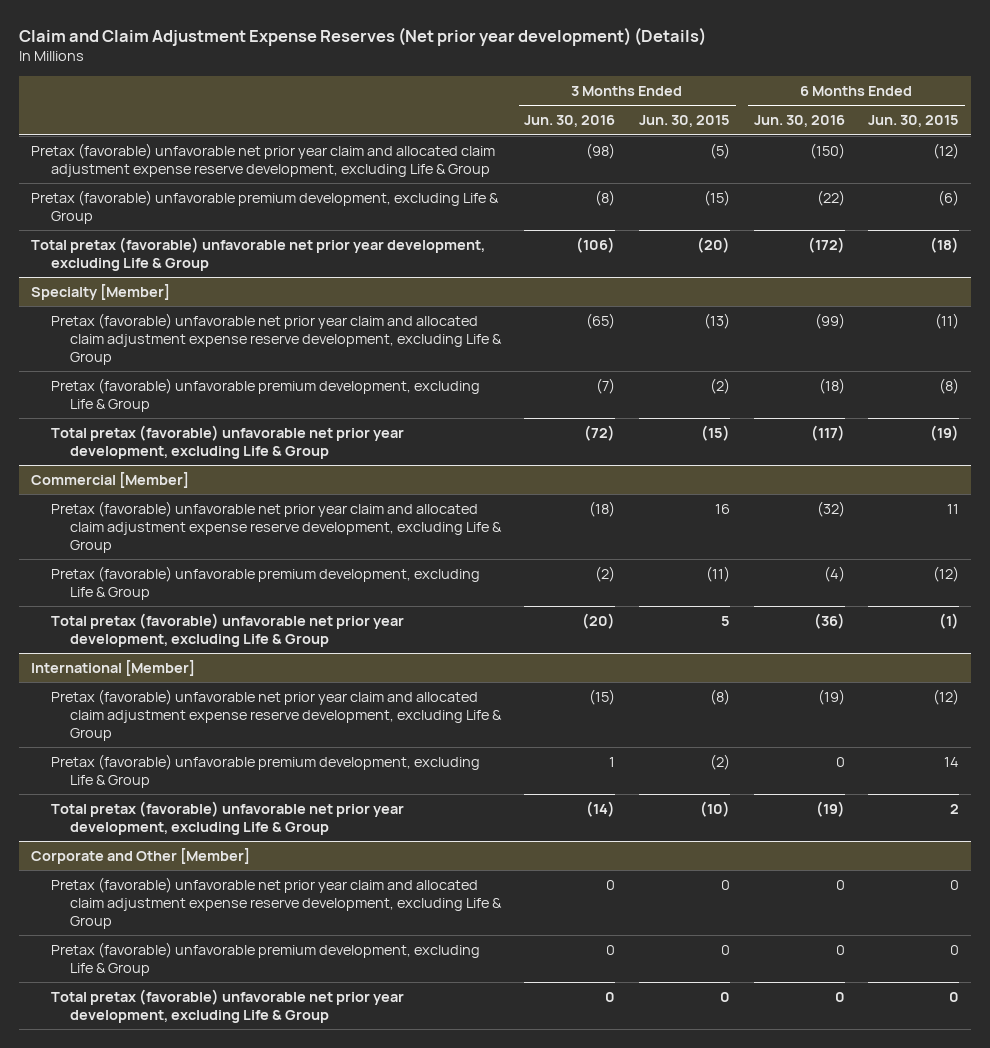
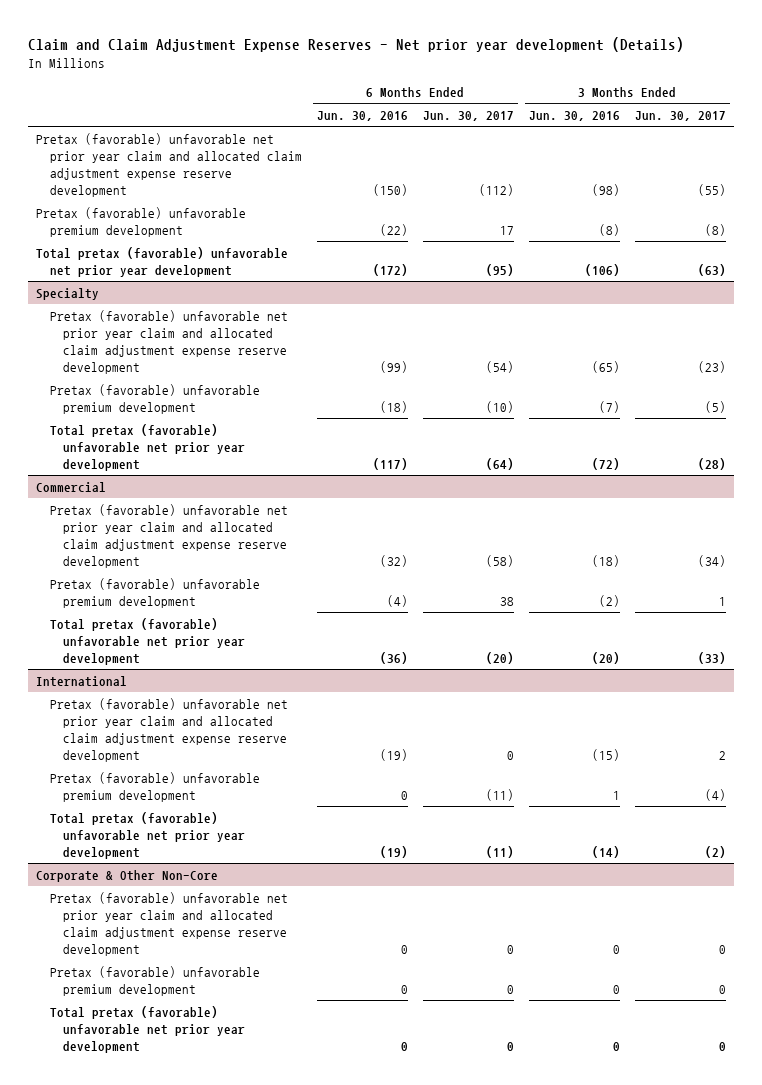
[19,26,707,46] Claim and Claim Adjustment Expense Reserves (Net prior year development) (Details) -> [28,37,685,53] Claim and Claim Adjustment Expense Reserves - Net prior year development (Details)
[639,115,731,128] Jun. 30, 2015 -> none
[868,115,960,128] Jun. 30, 2015 -> none
none -> [422,110,514,121] Jun. 30, 2017
none -> [635,110,727,121] Jun. 30, 2017
[31,142,496,177] Pretax (favorable) unfavorable net prior year claim and allocated claim adjustment expense reserve development, excluding Life & Group -> [36,132,302,198] Pretax (favorable) unfavorable net prior year claim and allocated claim adjustment expense reserve development
[31,189,500,224] Pretax (favorable) unfavorable premium development, excluding Life & Group -> [36,206,247,237] Pretax (favorable) unfavorable premium development
[31,236,486,271] Total pretax (favorable) unfavorable net prior year development, excluding Life & Group -> [36,246,289,277] Total pretax (favorable) unfavorable net prior year development
[31,283,171,300] Specialty [Member] -> [36,287,100,300] Specialty
[50,312,502,366] Pretax (favorable) unfavorable net prior year claim and allocated claim adjustment expense reserve development, excluding Life & Group -> [49,309,288,375] Pretax (favorable) unfavorable net prior year claim and allocated claim adjustment expense reserve development
[50,377,480,412] Pretax (favorable) unfavorable premium development, excluding Life & Group -> [49,383,260,414] Pretax (favorable) unfavorable premium development
[50,424,404,459] Total pretax (favorable) unfavorable net prior year development, excluding Life & Group -> [49,423,246,471] Total pretax (favorable) unfavorable net prior year development
[31,471,190,488] Commercial [Member] -> [36,481,107,492] Commercial
[50,500,502,554] Pretax (favorable) unfavorable net prior year claim and allocated claim adjustment expense reserve development, excluding Life & Group -> [49,503,288,569] Pretax (favorable) unfavorable net prior year claim and allocated claim adjustment expense reserve development
[50,565,480,600] Pretax (favorable) unfavorable premium development, excluding Life & Group -> [49,577,260,608] Pretax (favorable) unfavorable premium development
[50,612,404,647] Total pretax (favorable) unfavorable net prior year development, excluding Life & Group -> [49,617,246,665] Total pretax (favorable) unfavorable net prior year development
[31,659,196,676] International [Member] -> [36,675,128,687] International
[50,688,502,742] Pretax (favorable) unfavorable net prior year claim and allocated claim adjustment expense reserve development, excluding Life & Group -> [49,697,288,763] Pretax (favorable) unfavorable net prior year claim and allocated claim adjustment expense reserve development
[50,753,480,788] Pretax (favorable) unfavorable premium development, excluding Life & Group -> [49,771,260,802] Pretax (favorable) unfavorable premium development
[50,800,404,835] Total pretax (favorable) unfavorable net prior year development, excluding Life & Group -> [49,811,246,859] Total pretax (favorable) unfavorable net prior year development
[31,847,251,864] Corporate and Other [Member] -> [36,869,219,882] Corporate & Other Non-Core
[50,876,502,930] Pretax (favorable) unfavorable net prior year claim and allocated claim adjustment expense reserve development, excluding Life & Group -> [49,891,288,957] Pretax (favorable) unfavorable net prior year claim and allocated claim adjustment expense reserve development
[50,941,480,976] Pretax (favorable) unfavorable premium development, excluding Life & Group -> [49,965,260,996] Pretax (favorable) unfavorable premium development
[50,988,404,1023] Total pretax (favorable) unfavorable net prior year development, excluding Life & Group -> [49,1005,246,1053] Total pretax (favorable) unfavorable net prior year development

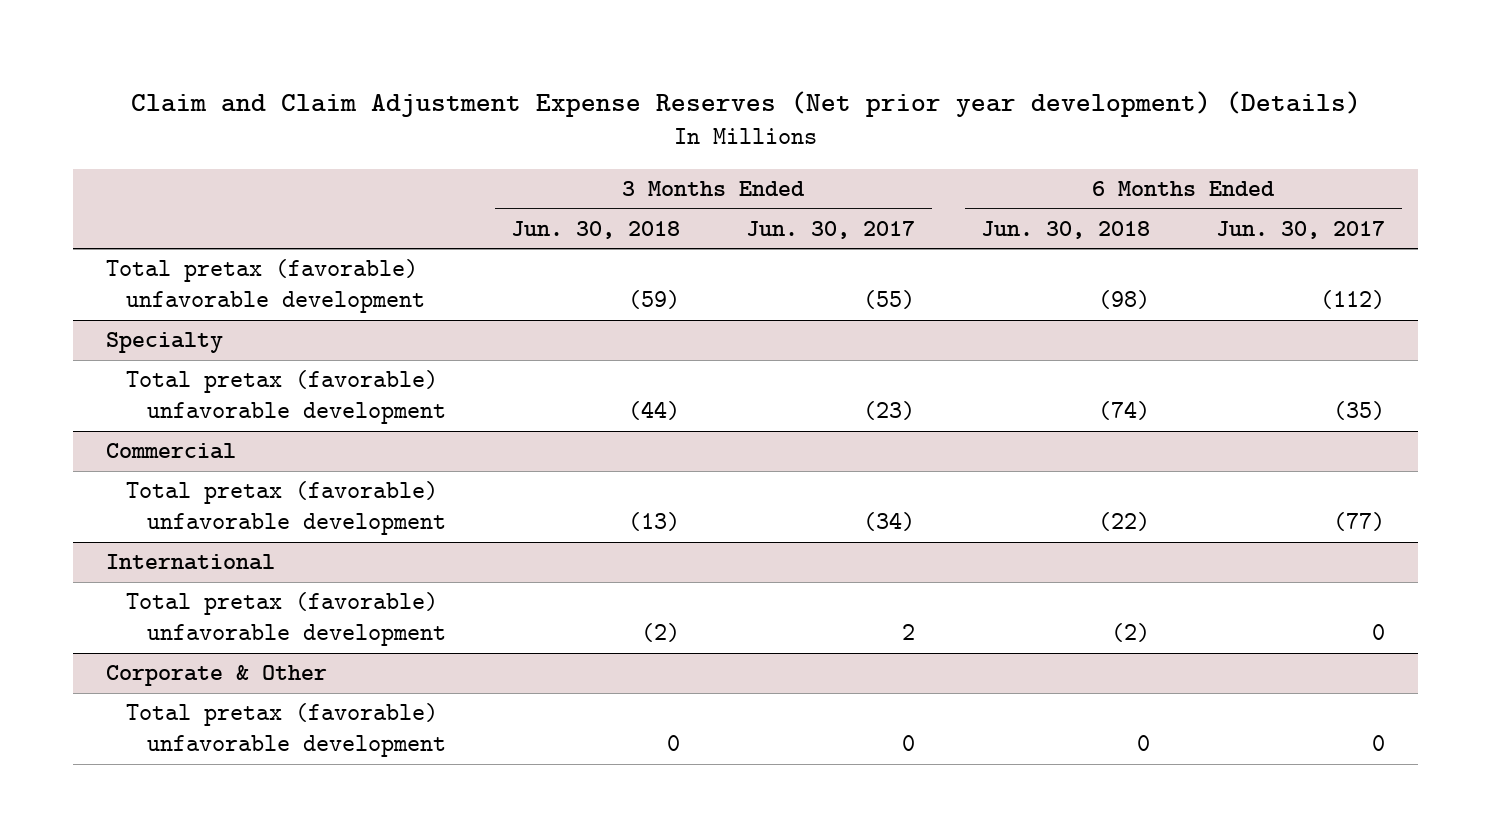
[28,37,685,53] Claim and Claim Adjustment Expense Reserves - Net prior year development (Details) -> [130,91,1361,118] Claim and Claim Adjustment Expense Reserves (Net prior year development) (Details)
[316,110,408,121] Jun. 30, 2016 -> none
[528,110,620,121] Jun. 30, 2016 -> none
none -> [511,220,681,239] Jun. 30, 2018
none -> [981,220,1151,239] Jun. 30, 2018
[36,132,302,198] Pretax (favorable) unfavorable net prior year claim and allocated claim adjustment expense reserve development -> none
[36,246,289,277] Total pretax (favorable) unfavorable net prior year development -> none
[36,206,247,237] Pretax (favorable) unfavorable premium development -> [105,259,426,314] Total pretax (favorable) unfavorable development
[499,225,514,235] 17 -> [1320,290,1386,310] (112)
[705,223,727,236] (8) -> [863,290,916,310] (55)
[49,309,288,375] Pretax (favorable) unfavorable net prior year claim and allocated claim adjustment expense reserve development -> none
[49,423,246,471] Total pretax (favorable) unfavorable net prior year development -> none
[49,383,260,414] Pretax (favorable) unfavorable premium development -> [126,370,446,425] Total pretax (favorable) unfavorable development
[485,400,514,413] (10) -> [1333,401,1386,421] (35)
[705,400,727,413] (5) -> [863,401,916,421] (23)
[49,503,288,569] Pretax (favorable) unfavorable net prior year claim and allocated claim adjustment expense reserve development -> none
[49,617,246,665] Total pretax (favorable) unfavorable net prior year development -> none
[49,577,260,608] Pretax (favorable) unfavorable premium development -> [126,481,446,536] Total pretax (favorable) unfavorable development
[499,596,514,606] 38 -> [1333,512,1386,532] (77)
[719,596,727,606] 1 -> [863,512,916,532] (34)
[49,697,288,763] Pretax (favorable) unfavorable net prior year claim and allocated claim adjustment expense reserve development -> none
[49,811,246,859] Total pretax (favorable) unfavorable net prior year development -> none
[49,891,288,957] Pretax (favorable) unfavorable net prior year claim and allocated claim adjustment expense reserve development -> none
[49,1005,246,1053] Total pretax (favorable) unfavorable net prior year development -> none
[49,771,260,802] Pretax (favorable) unfavorable premium development -> [126,592,446,647] Total pretax (favorable) unfavorable development
[485,788,514,801] (11) -> [1372,624,1386,641] 0
[705,788,727,801] (4) -> [902,624,916,641] 2
[36,869,219,882] Corporate & Other Non-Core -> [105,665,327,687] Corporate & Other
[49,965,260,996] Pretax (favorable) unfavorable premium development -> [126,703,446,758] Total pretax (favorable) unfavorable development

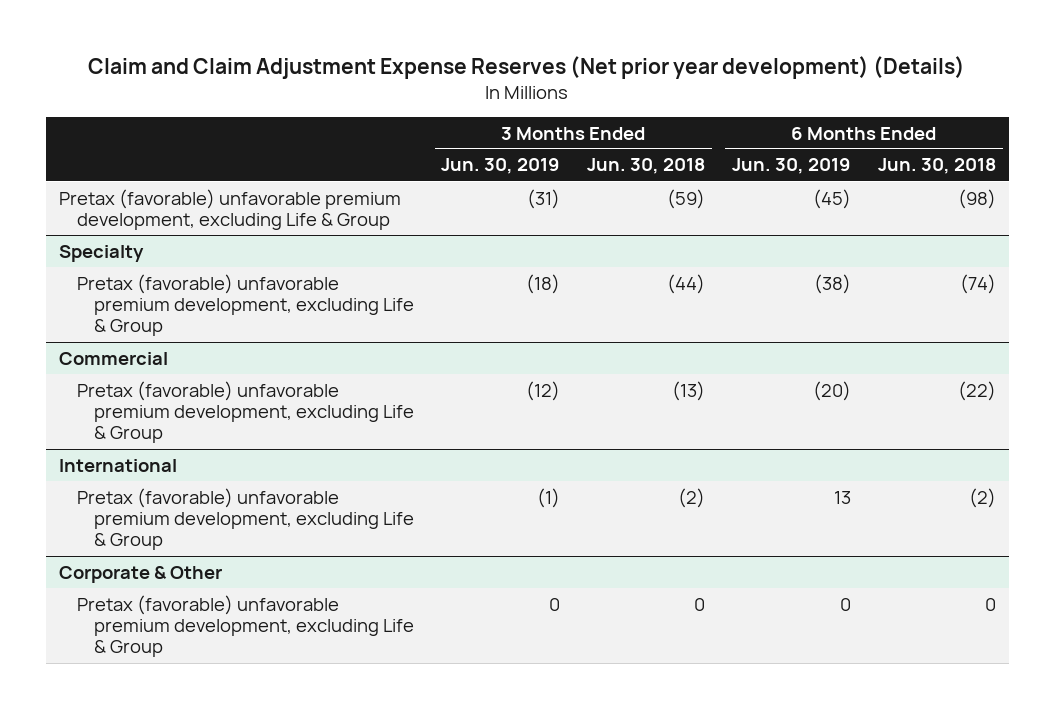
[746,220,916,239] Jun. 30, 2017 -> none
[1216,220,1386,239] Jun. 30, 2017 -> none
none -> [441,158,561,175] Jun. 30, 2019
none -> [732,158,852,175] Jun. 30, 2019
[105,259,426,314] Total pretax (favorable) unfavorable development -> [59,188,402,230] Pretax (favorable) unfavorable premium development, excluding Life & Group
[126,370,446,425] Total pretax (favorable) unfavorable development -> [76,273,415,337] Pretax (favorable) unfavorable premium development, excluding Life & Group
[126,481,446,536] Total pretax (favorable) unfavorable development -> [76,380,415,444] Pretax (favorable) unfavorable premium development, excluding Life & Group
[126,592,446,647] Total pretax (favorable) unfavorable development -> [76,487,415,551] Pretax (favorable) unfavorable premium development, excluding Life & Group
[126,703,446,758] Total pretax (favorable) unfavorable development -> [76,594,415,658] Pretax (favorable) unfavorable premium development, excluding Life & Group

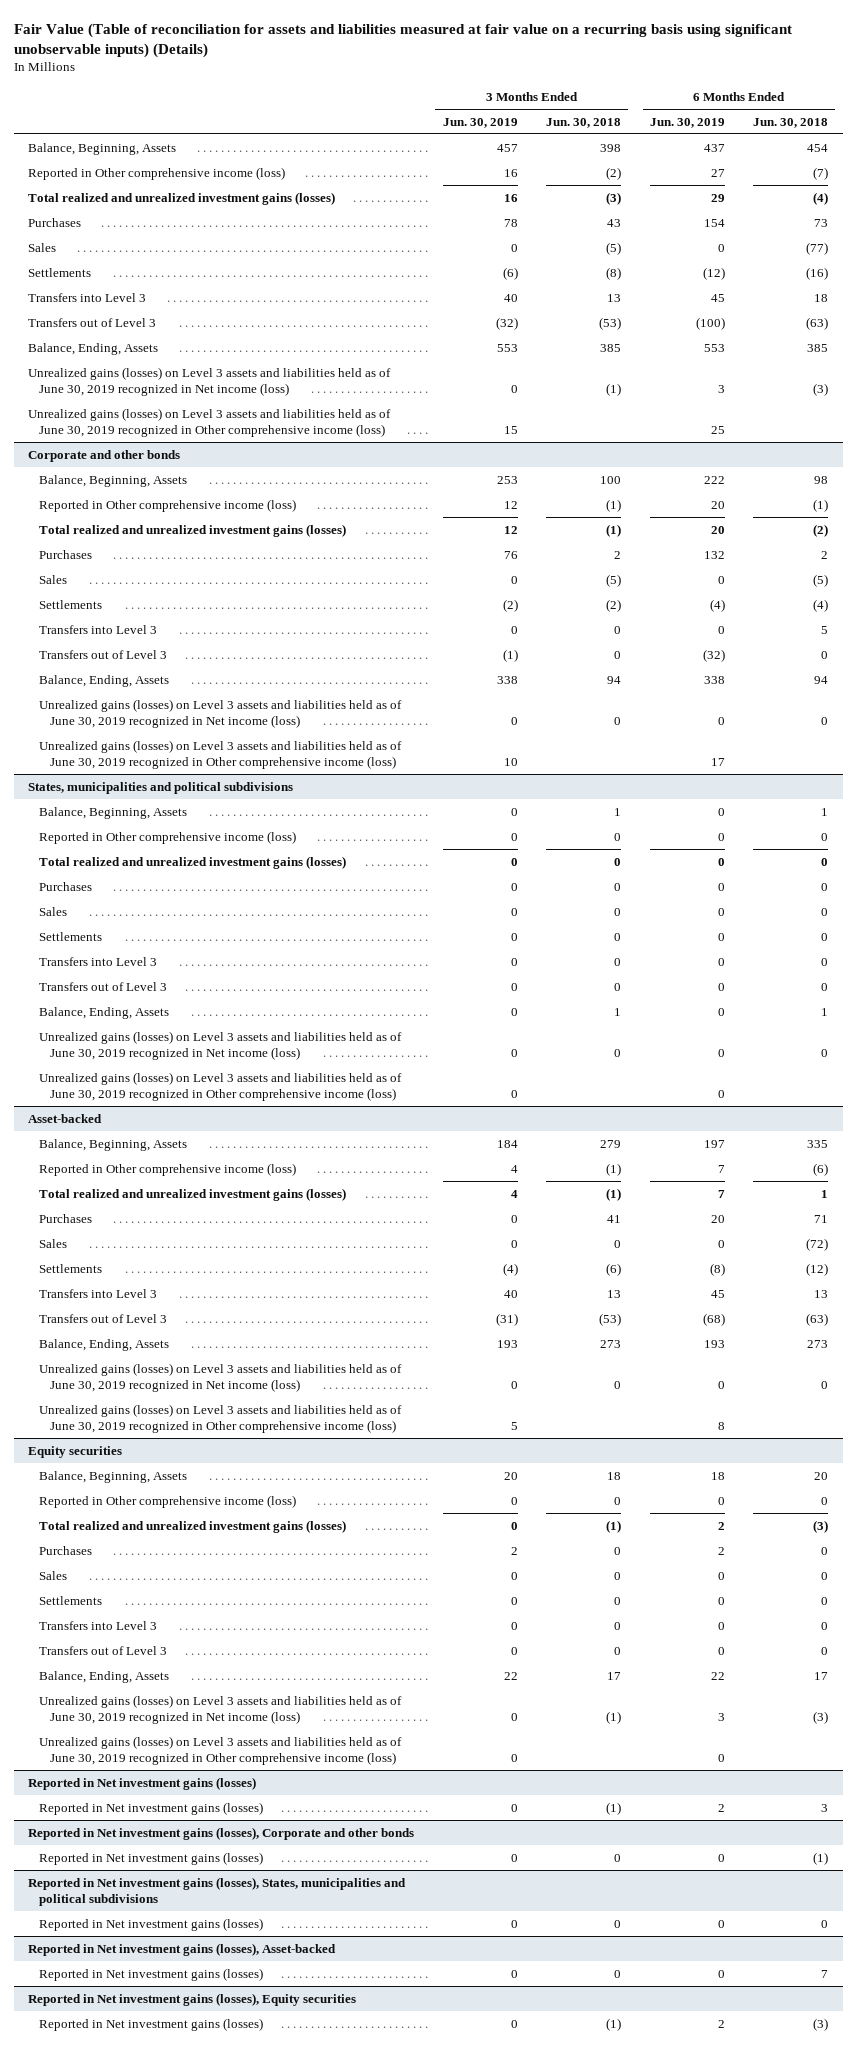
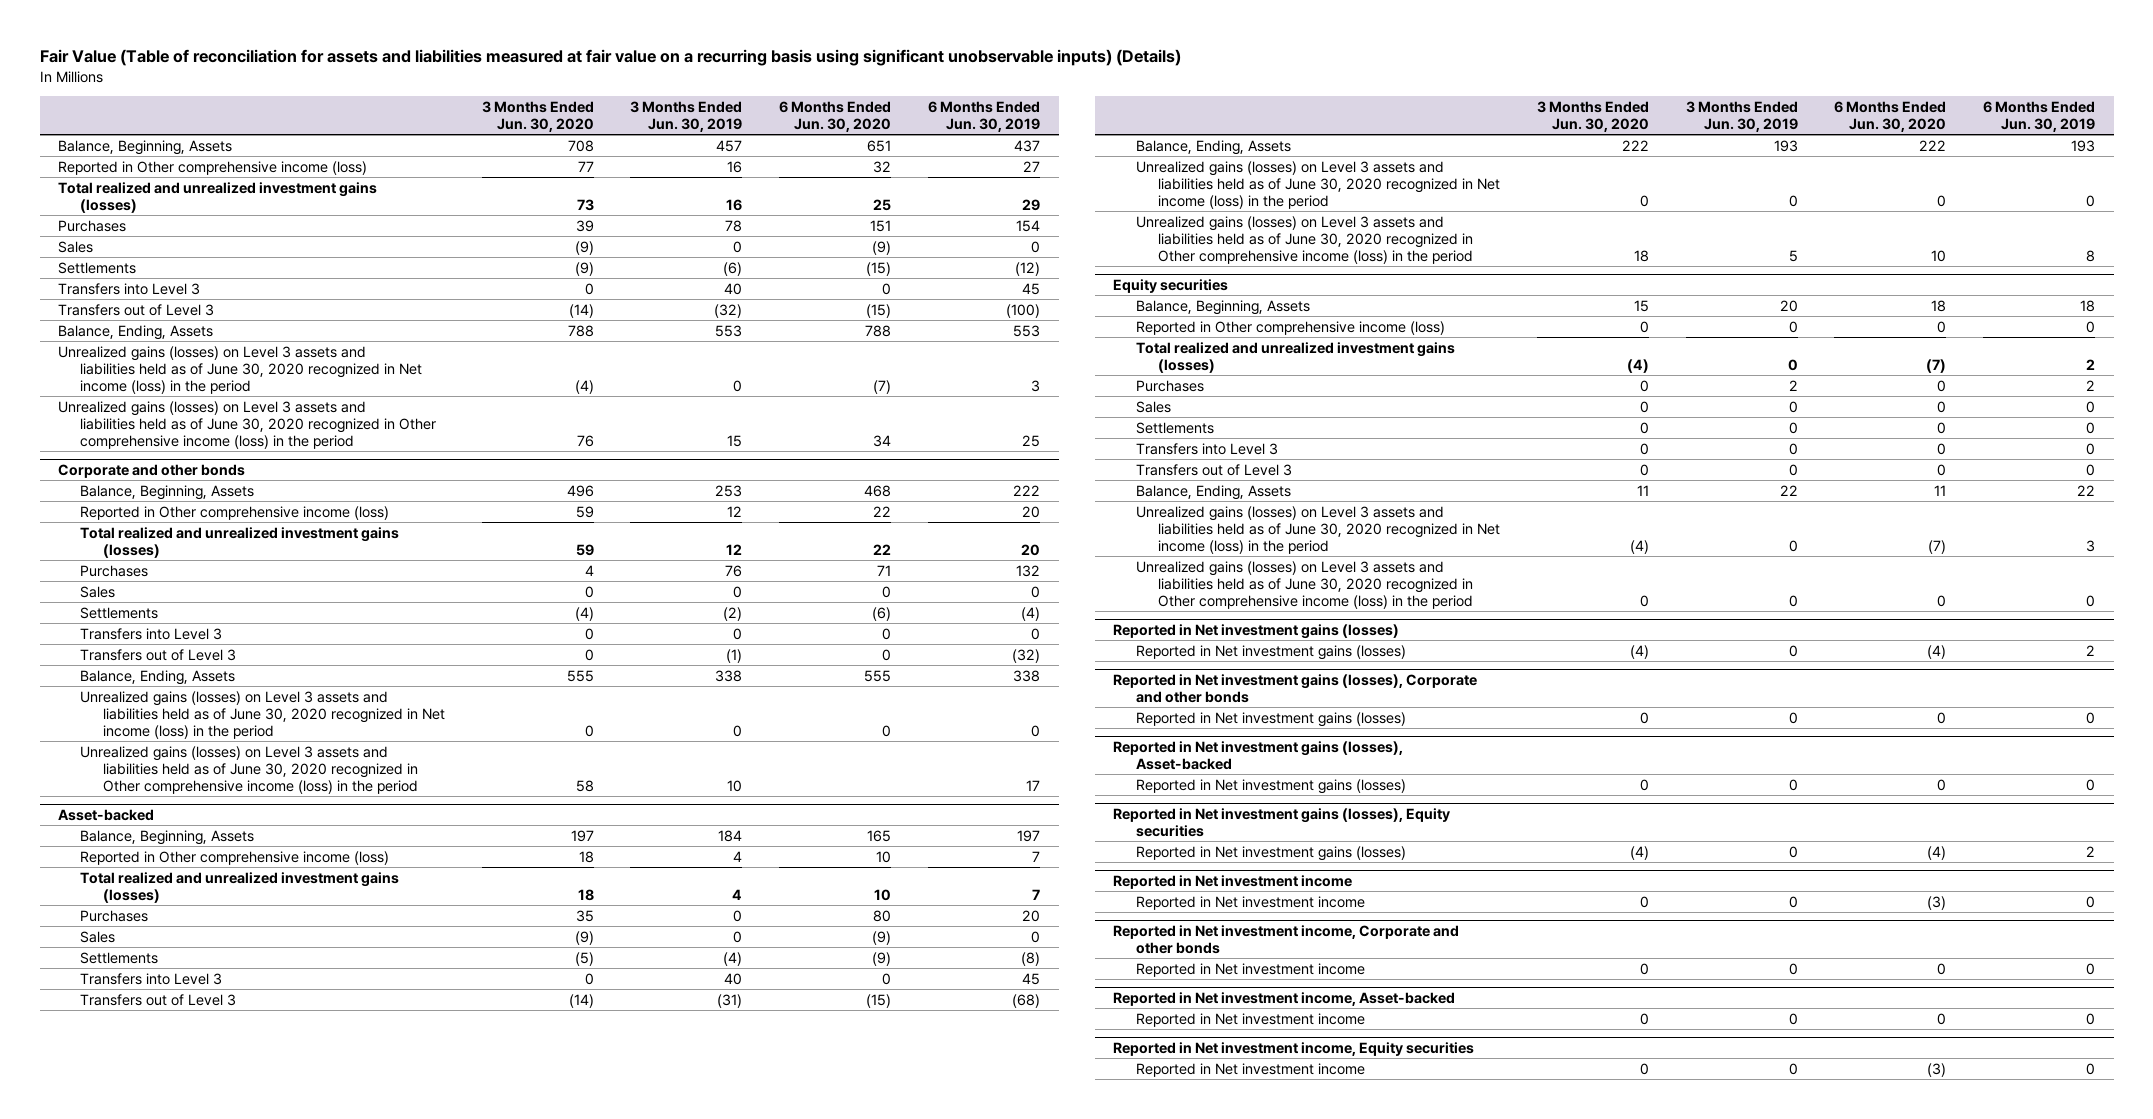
[546,117,622,128] Jun. 30, 2018 -> none
[753,117,829,128] Jun. 30, 2018 -> none
none -> [481,100,594,132] 3 Months Ended Jun. 30, 2020
none -> [779,100,892,132] 6 Months Ended Jun. 30, 2020
[27,366,391,396] Unrealized gains (losses) on Level 3 assets and liabilities held as of June 30, 2019 recognized in Net income (loss) -> [58,345,423,394] Unrealized gains (losses) on Level 3 assets and liabilities held as of June 30, 2020 recognized in Net income (loss) in the period
[27,407,391,437] Unrealized gains (losses) on Level 3 assets and liabilities held as of June 30, 2019 recognized in Other comprehensive income (loss) -> [58,400,437,449] Unrealized gains (losses) on Level 3 assets and liabilities held as of June 30, 2020 recognized in Other comprehensive income (loss) in the period
[27,781,293,794] States, municipalities and political subdivisions -> none
[39,806,188,819] Balance, Beginning, Assets -> none
[39,830,297,844] Reported in Other comprehensive income (loss) -> none
[39,855,347,869] Total realized and unrealized investment gains (losses) -> none
[39,881,93,891] Purchases -> none
[39,906,68,916] Sales -> none
[39,931,103,941] Settlements -> none
[39,956,158,966] Transfers into Level 3 -> none
[39,981,168,991] Transfers out of Level 3 -> none
[39,1006,170,1019] Balance, Ending, Assets -> none
[39,1030,403,1060] Unrealized gains (losses) on Level 3 assets and liabilities held as of June 30, 2019 recognized in Net income (loss) -> none
[39,1071,403,1101] Unrealized gains (losses) on Level 3 assets and liabilities held as of June 30, 2019 recognized in Other comprehensive income (loss) -> none
[39,698,403,728] Unrealized gains (losses) on Level 3 assets and liabilities held as of June 30, 2019 recognized in Net income (loss) -> [80,690,445,739] Unrealized gains (losses) on Level 3 assets and liabilities held as of June 30, 2020 recognized in Net income (loss) in the period
[39,739,403,769] Unrealized gains (losses) on Level 3 assets and liabilities held as of June 30, 2019 recognized in Other comprehensive income (loss) -> [80,745,418,794] Unrealized gains (losses) on Level 3 assets and liabilities held as of June 30, 2020 recognized in Other comprehensive income (loss) in the period
[39,1362,403,1392] Unrealized gains (losses) on Level 3 assets and liabilities held as of June 30, 2019 recognized in Net income (loss) -> [1135,160,1500,209] Unrealized gains (losses) on Level 3 assets and liabilities held as of June 30, 2020 recognized in Net income (loss) in the period
[39,1403,403,1433] Unrealized gains (losses) on Level 3 assets and liabilities held as of June 30, 2019 recognized in Other comprehensive income (loss) -> [1135,215,1473,264] Unrealized gains (losses) on Level 3 assets and liabilities held as of June 30, 2020 recognized in Other comprehensive income (loss) in the period
[39,1694,403,1724] Unrealized gains (losses) on Level 3 assets and liabilities held as of June 30, 2019 recognized in Net income (loss) -> [1135,505,1500,554] Unrealized gains (losses) on Level 3 assets and liabilities held as of June 30, 2020 recognized in Net income (loss) in the period
[39,1735,403,1765] Unrealized gains (losses) on Level 3 assets and liabilities held as of June 30, 2019 recognized in Other comprehensive income (loss) -> [1135,560,1473,609] Unrealized gains (losses) on Level 3 assets and liabilities held as of June 30, 2020 recognized in Other comprehensive income (loss) in the period
[27,1876,406,1906] Reported in Net investment gains (losses), States, municipalities and political subdivisions -> none
[39,1917,264,1931] Reported in Net investment gains (losses) -> none
none -> [1113,875,1353,890] Reported in Net investment income
none -> [1135,895,1365,910] Reported in Net investment income
none -> [1113,925,1460,955] Reported in Net investment income, Corporate and other bonds
none -> [1135,962,1365,977] Reported in Net investment income
none -> [1113,992,1456,1007] Reported in Net investment income, Asset-backed
none -> [1135,1012,1365,1027] Reported in Net investment income
none -> [1113,1042,1475,1057] Reported in Net investment income, Equity securities
none -> [1135,1062,1365,1077] Reported in Net investment income

